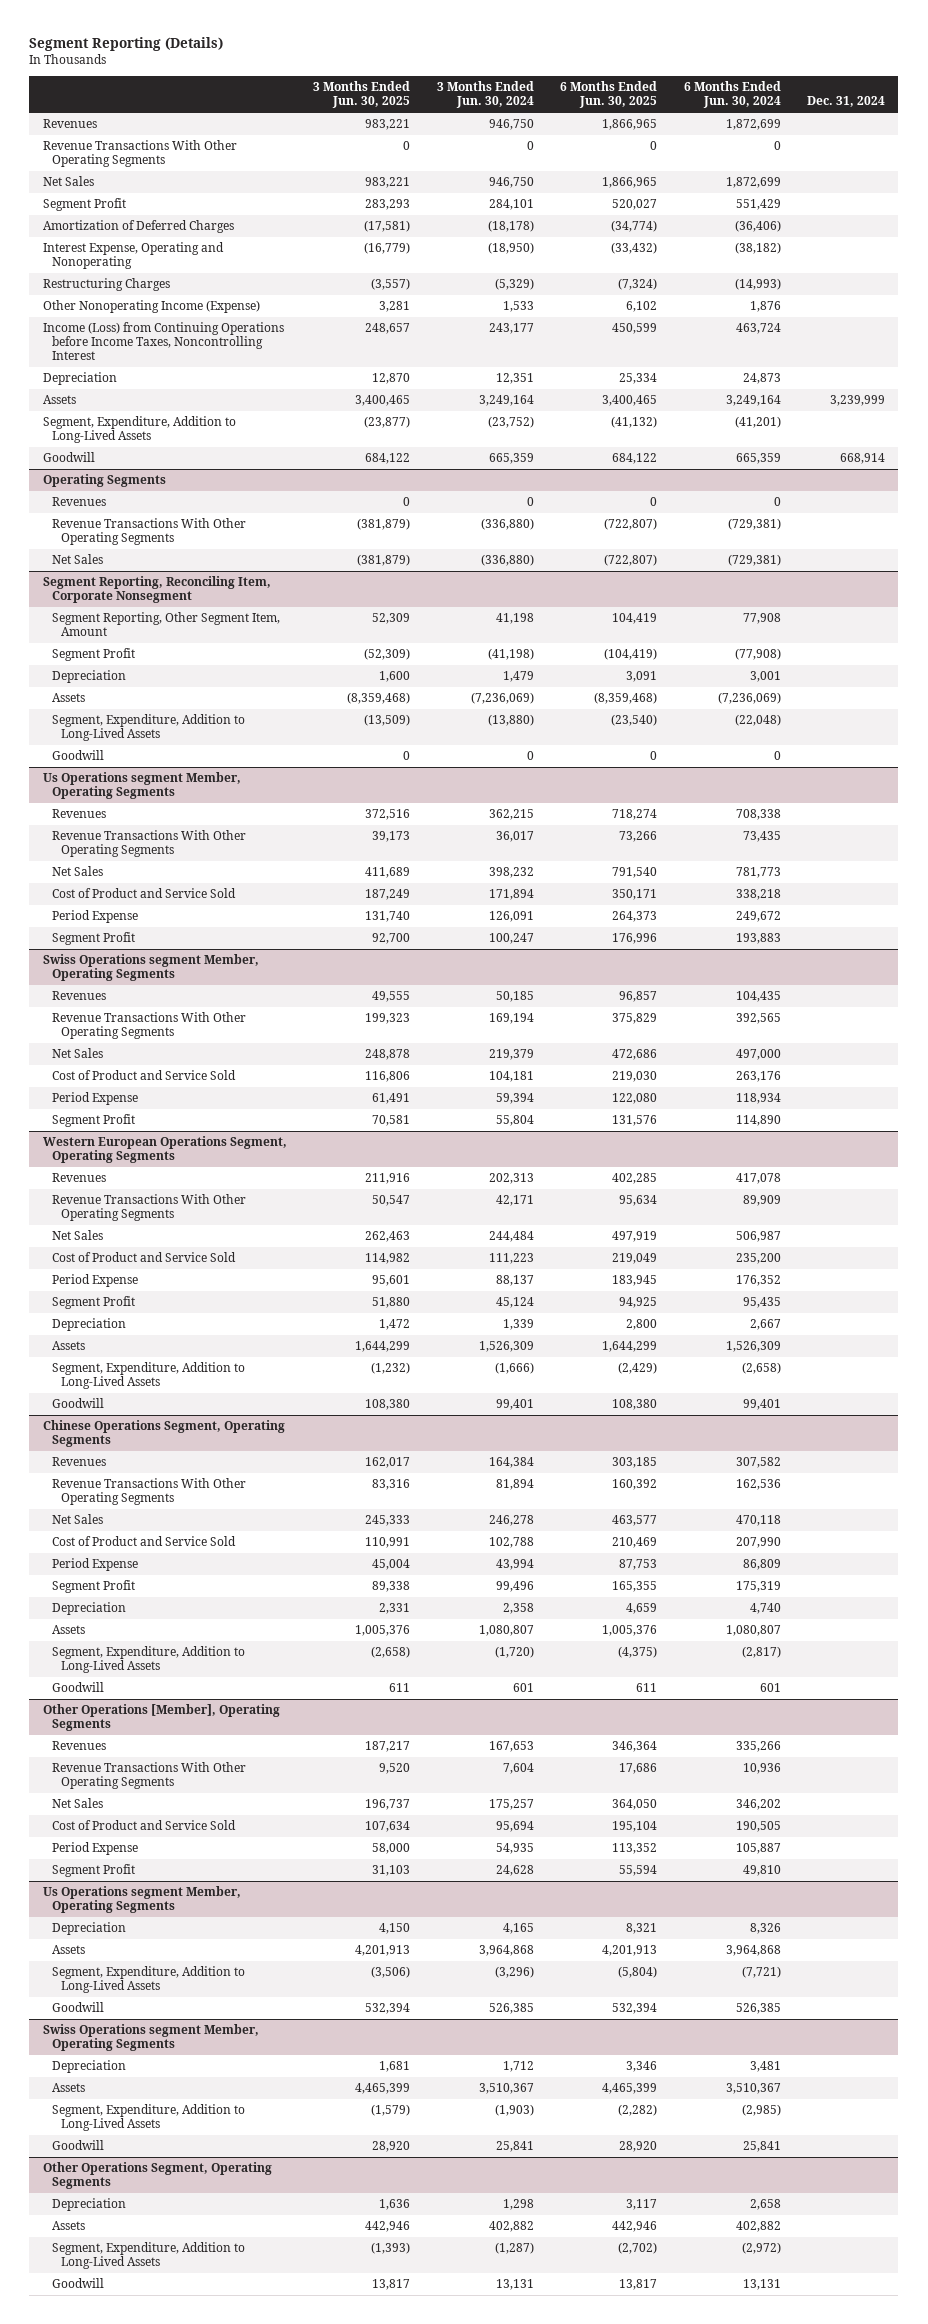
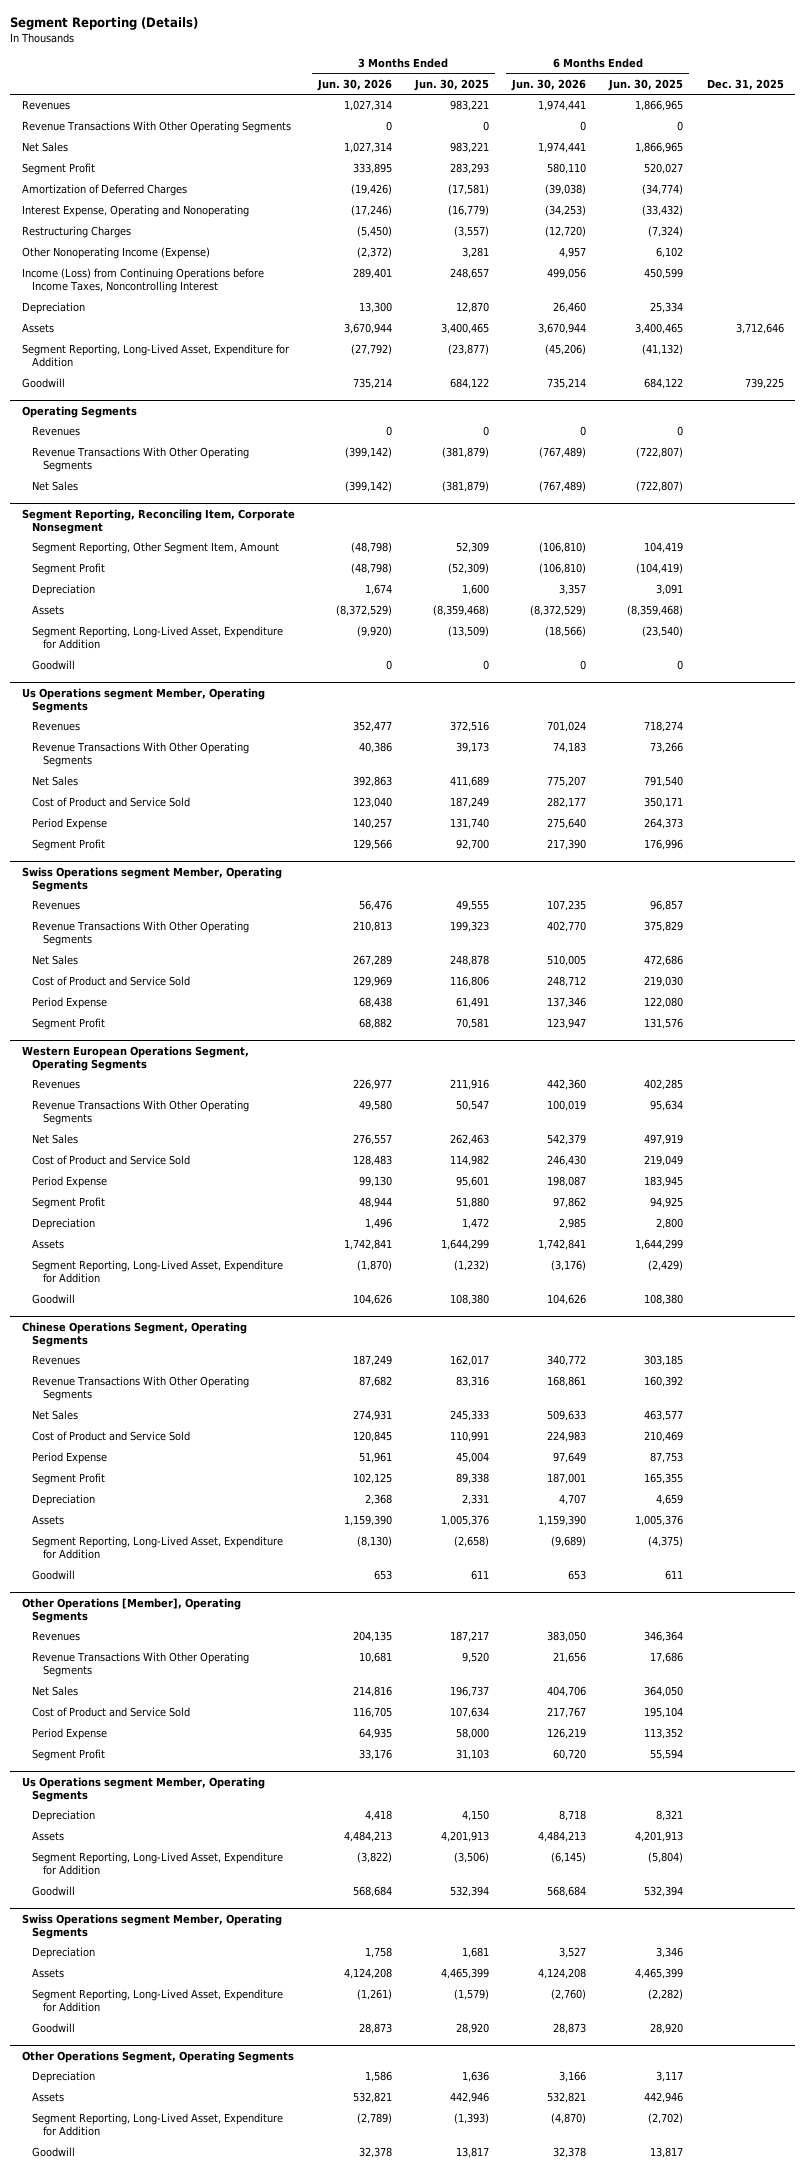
[436,81,534,109] 3 Months Ended Jun. 30, 2024 -> none
[683,81,781,109] 6 Months Ended Jun. 30, 2024 -> none
[807,96,886,108] Dec. 31, 2024 -> none
none -> [316,78,392,91] Jun. 30, 2026
none -> [511,78,587,91] Jun. 30, 2026
none -> [706,78,784,90] Dec. 31, 2025
[42,416,236,444] Segment, Expenditure, Addition to Long-Lived Assets -> [21,344,290,368] Segment Reporting, Long-Lived Asset, Expenditure for Addition
[51,714,245,742] Segment, Expenditure, Addition to Long-Lived Assets -> [32,626,284,650] Segment Reporting, Long-Lived Asset, Expenditure for Addition
[51,1362,245,1390] Segment, Expenditure, Addition to Long-Lived Assets -> [32,1260,284,1284] Segment Reporting, Long-Lived Asset, Expenditure for Addition
[51,1646,245,1674] Segment, Expenditure, Addition to Long-Lived Assets -> [32,1536,284,1560] Segment Reporting, Long-Lived Asset, Expenditure for Addition
[51,1966,245,1994] Segment, Expenditure, Addition to Long-Lived Assets -> [32,1852,284,1876] Segment Reporting, Long-Lived Asset, Expenditure for Addition
[51,2104,245,2132] Segment, Expenditure, Addition to Long-Lived Assets -> [32,1989,284,2013] Segment Reporting, Long-Lived Asset, Expenditure for Addition
[51,2242,245,2270] Segment, Expenditure, Addition to Long-Lived Assets -> [32,2113,284,2137] Segment Reporting, Long-Lived Asset, Expenditure for Addition

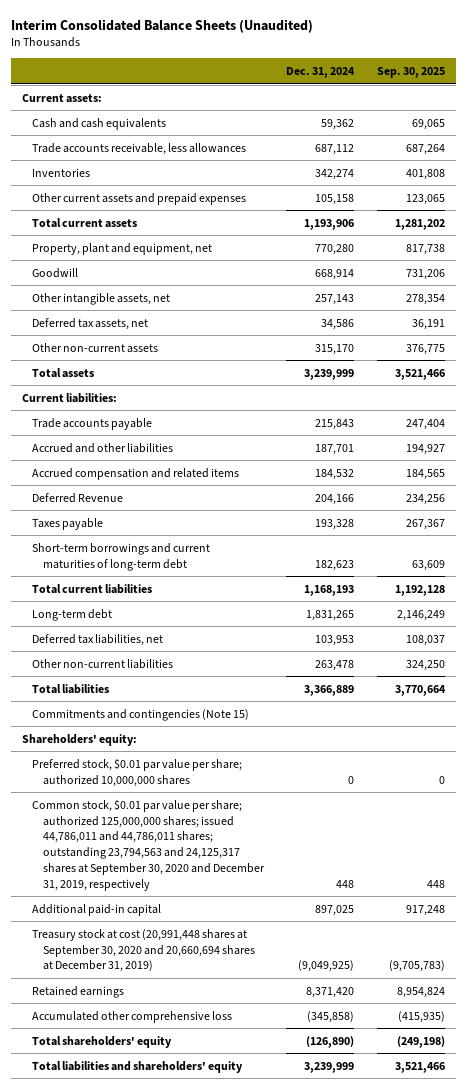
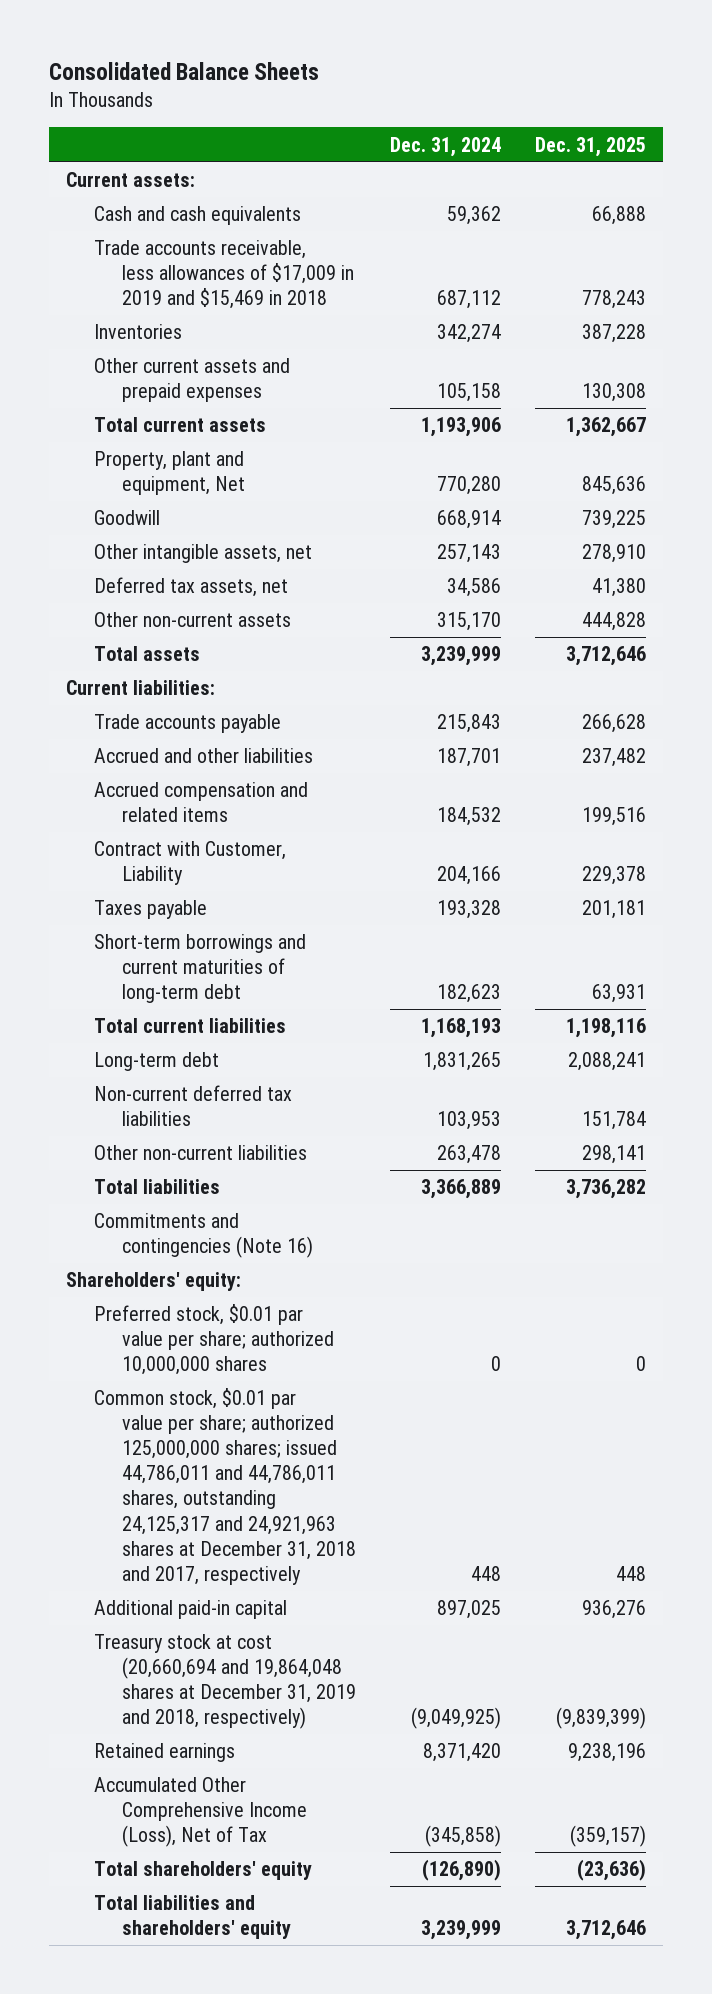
[10,18,313,33] Interim Consolidated Balance Sheets (Unaudited) -> [48,62,319,81] Consolidated Balance Sheets
[376,67,445,79] Sep. 30, 2025 -> none
none -> [534,136,646,157] Dec. 31, 2025
[32,142,247,155] Trade accounts receivable, less allowances -> [93,240,354,310] Trade accounts receivable, less allowances of $17,009 in 2019 and $15,469 in 2018
[32,242,213,255] Property, plant and equipment, net -> [93,451,245,496] Property, plant and equipment, Net
[32,492,124,503] Deferred Revenue -> [93,841,286,886] Contract with Customer, Liability
[32,633,164,646] Deferred tax liabilities, net -> [93,1085,292,1127] Non-current deferred tax liabilities
[32,708,250,721] Commitments and contingencies (Note 15) -> [93,1213,313,1259] Commitments and contingencies (Note 16)
[32,799,265,891] Common stock, $0.01 par value per share; authorized 125,000,000 shares; issued 44,786,011 and 44,786,011 shares; outstanding 23,794,563 and 24,125,317 shares at September 30, 2020 and December 31, 2019, respectively -> [93,1388,356,1585] Common stock, $0.01 par value per share; authorized 125,000,000 shares; issued 44,786,011 and 44,786,011 shares, outstanding 24,125,317 and 24,921,963 shares at December 31, 2018 and 2017, respectively
[32,928,255,973] Treasury stock at cost (20,991,448 shares at September 30, 2020 and 20,660,694 shares at December 31, 2019) -> [93,1634,356,1730] Treasury stock at cost (20,660,694 and 19,864,048 shares at December 31, 2019 and 2018, respectively)
[32,1010,233,1023] Accumulated other comprehensive loss -> [93,1777,307,1848] Accumulated Other Comprehensive Income (Loss), Net of Tax

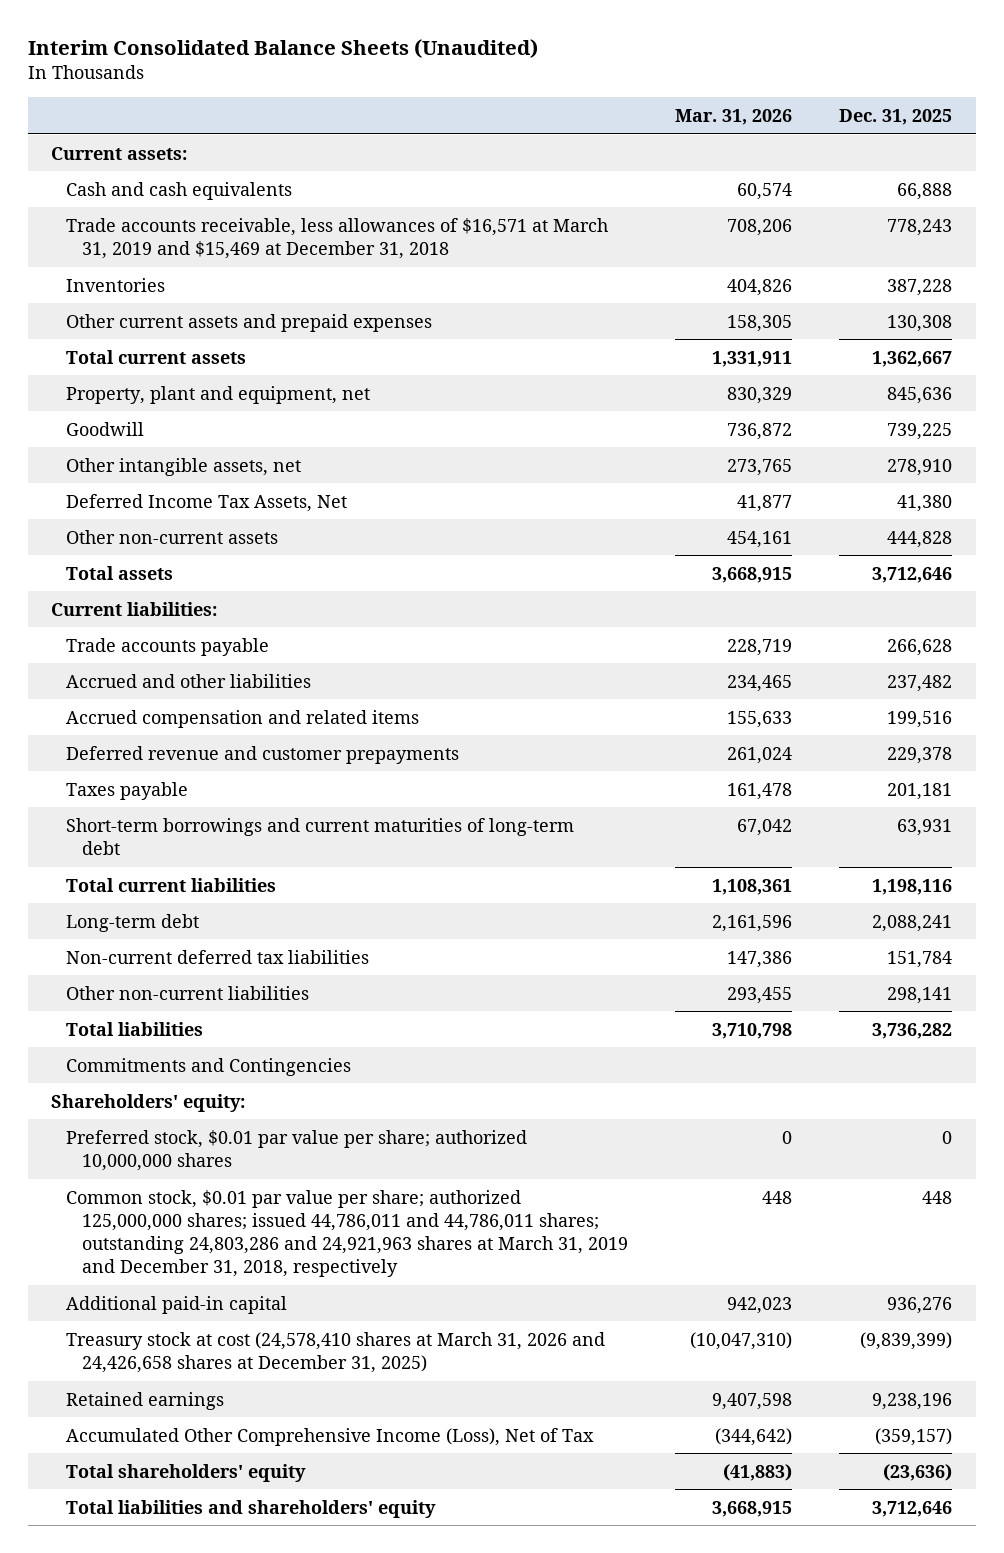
[48,62,319,81] Consolidated Balance Sheets -> [27,39,538,59] Interim Consolidated Balance Sheets (Unaudited)
[389,136,501,157] Dec. 31, 2024 -> none
none -> [674,108,792,125] Mar. 31, 2026
[93,240,354,310] Trade accounts receivable, less allowances of $17,009 in 2019 and $15,469 in 2018 -> [66,217,609,259] Trade accounts receivable, less allowances of $16,571 at March 31, 2019 and $15,469 at December 31, 2018
[93,451,245,496] Property, plant and equipment, Net -> [66,385,371,404] Property, plant and equipment, net
[93,577,288,598] Deferred tax assets, net -> [66,493,348,512] Deferred Income Tax Assets, Net
[93,841,286,886] Contract with Customer, Liability -> [66,745,460,764] Deferred revenue and customer prepayments
[93,1213,313,1259] Commitments and contingencies (Note 16) -> [66,1057,352,1076] Commitments and Contingencies
[93,1388,356,1585] Common stock, $0.01 par value per share; authorized 125,000,000 shares; issued 44,786,011 and 44,786,011 shares, outstanding 24,125,317 and 24,921,963 shares at December 31, 2018 and 2017, respectively -> [66,1189,628,1277] Common stock, $0.01 par value per share; authorized 125,000,000 shares; issued 44,786,011 and 44,786,011 shares; outstanding 24,803,286 and 24,921,963 shares at March 31, 2019 and December 31, 2018, respectively
[93,1634,356,1730] Treasury stock at cost (20,660,694 and 19,864,048 shares at December 31, 2019 and 2018, respectively) -> [66,1331,606,1373] Treasury stock at cost (24,578,410 shares at March 31, 2026 and 24,426,658 shares at December 31, 2025)

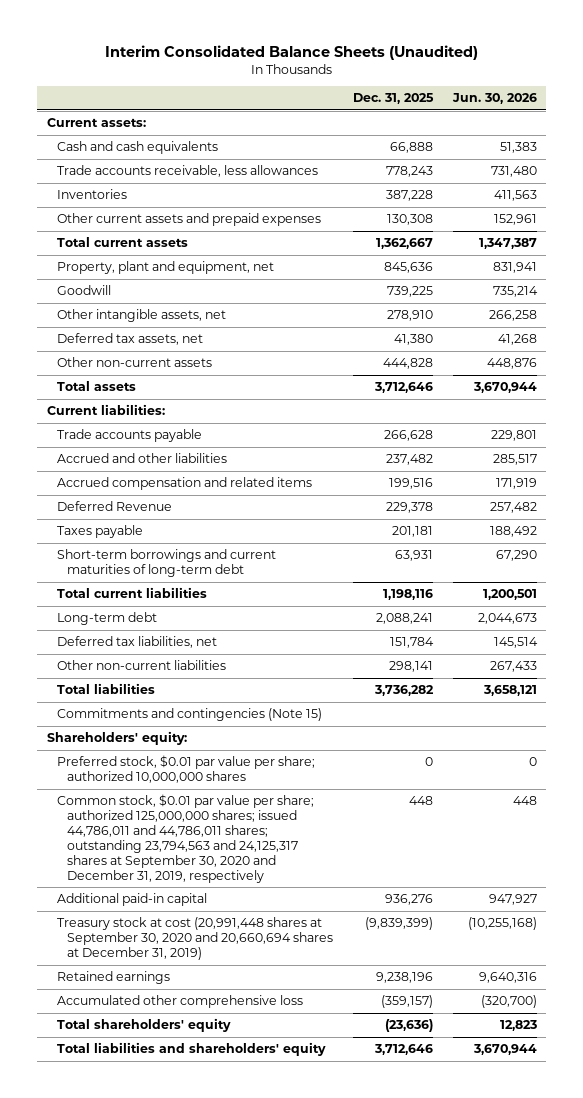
[674,108,792,125] Mar. 31, 2026 -> none
none -> [451,93,537,105] Jun. 30, 2026
[66,217,609,259] Trade accounts receivable, less allowances of $16,571 at March 31, 2019 and $15,469 at December 31, 2018 -> [57,165,319,178] Trade accounts receivable, less allowances
[66,493,348,512] Deferred Income Tax Assets, Net -> [57,333,204,346] Deferred tax assets, net
[66,745,460,764] Deferred revenue and customer prepayments -> [57,501,173,512] Deferred Revenue
[66,949,370,964] Non-current deferred tax liabilities -> [57,636,218,649] Deferred tax liabilities, net
[66,1057,352,1076] Commitments and Contingencies -> [57,708,323,722] Commitments and contingencies (Note 15)
[66,1189,628,1277] Common stock, $0.01 par value per share; authorized 125,000,000 shares; issued 44,786,011 and 44,786,011 shares; outstanding 24,803,286 and 24,921,963 shares at March 31, 2019 and December 31, 2018, respectively -> [57,794,315,884] Common stock, $0.01 par value per share; authorized 125,000,000 shares; issued 44,786,011 and 44,786,011 shares; outstanding 23,794,563 and 24,125,317 shares at September 30, 2020 and December 31, 2019, respectively
[66,1331,606,1373] Treasury stock at cost (24,578,410 shares at March 31, 2026 and 24,426,658 shares at December 31, 2025) -> [57,917,334,961] Treasury stock at cost (20,991,448 shares at September 30, 2020 and 20,660,694 shares at December 31, 2019)
[66,1427,595,1446] Accumulated Other Comprehensive Income (Loss), Net of Tax -> [57,995,304,1009] Accumulated other comprehensive loss

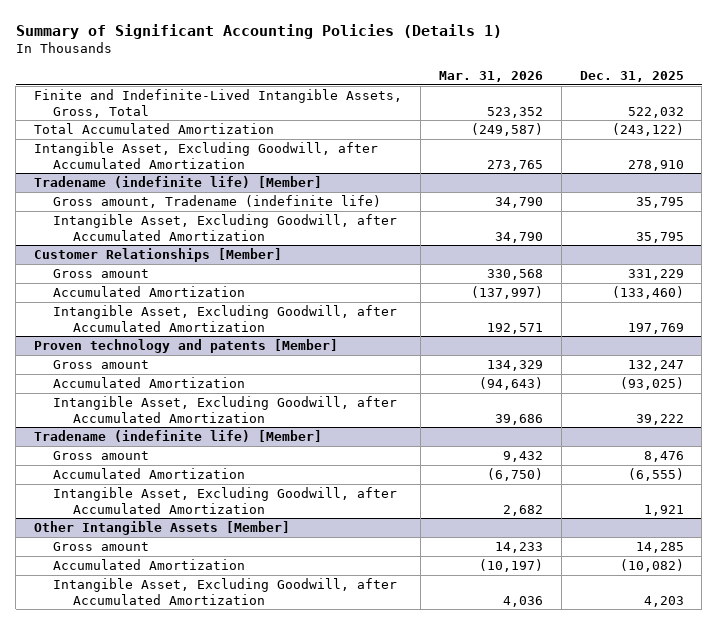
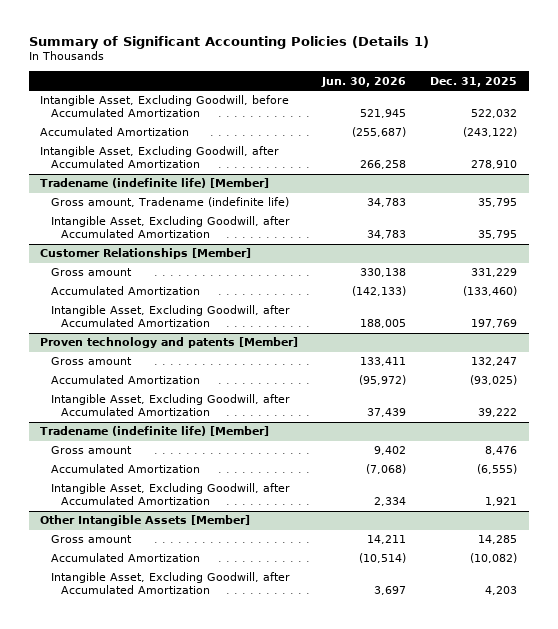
[438,70,543,82] Mar. 31, 2026 -> none
none -> [321,76,407,87] Jun. 30, 2026
[34,89,403,118] Finite and Indefinite-Lived Intangible Assets, Gross, Total -> [40,95,290,118] Intangible Asset, Excluding Goodwill, before Accumulated Amortization
[34,123,275,135] Total Accumulated Amortization -> [40,127,190,137] Accumulated Amortization

